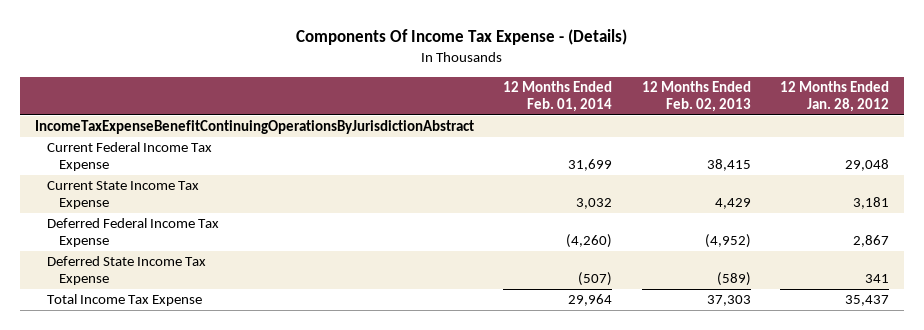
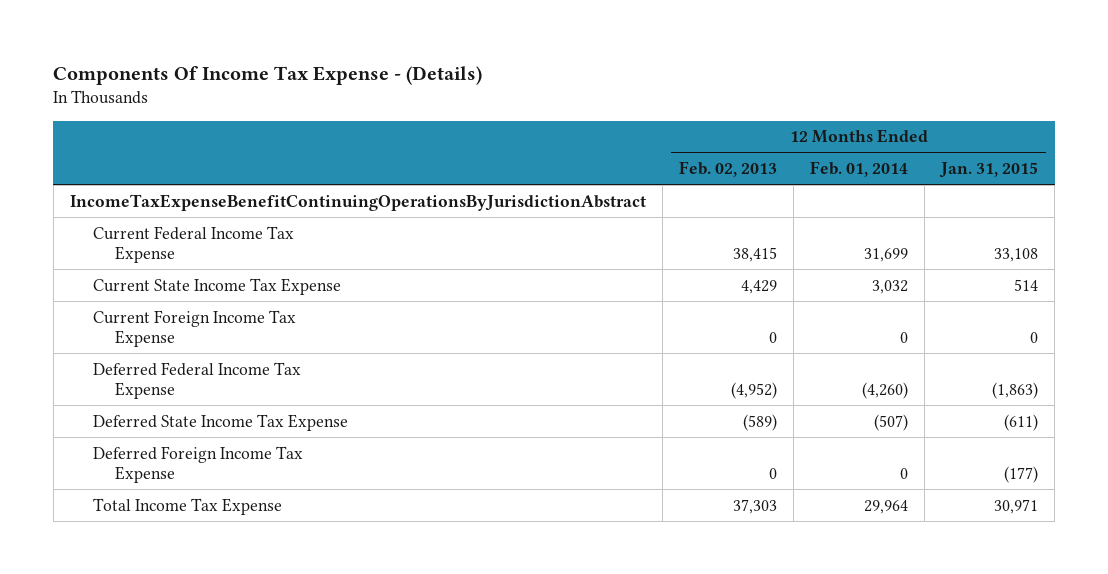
[780,81,890,113] 12 Months Ended Jan. 28, 2012 -> none
none -> [939,162,1039,179] Jan. 31, 2015
none -> [92,309,296,347] Current Foreign Income Tax Expense
none -> [92,445,303,483] Deferred Foreign Income Tax Expense

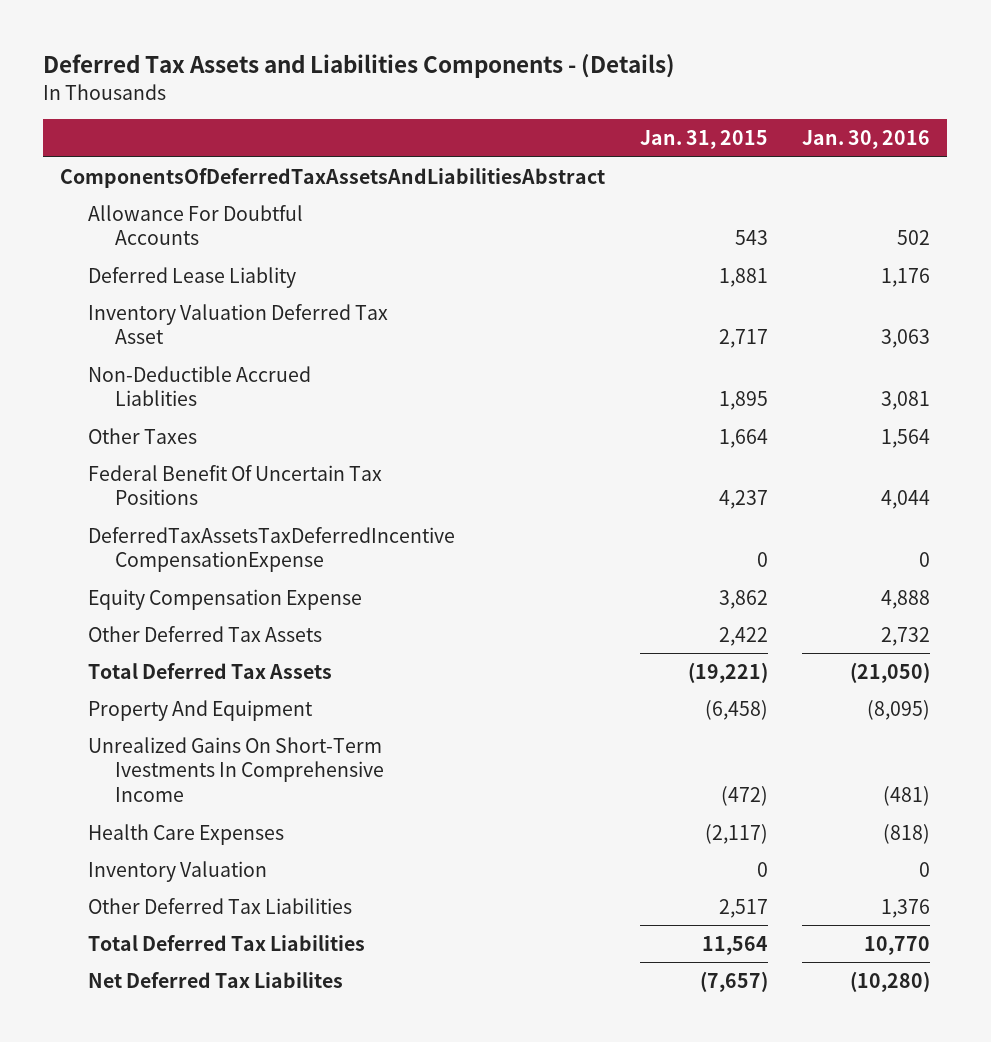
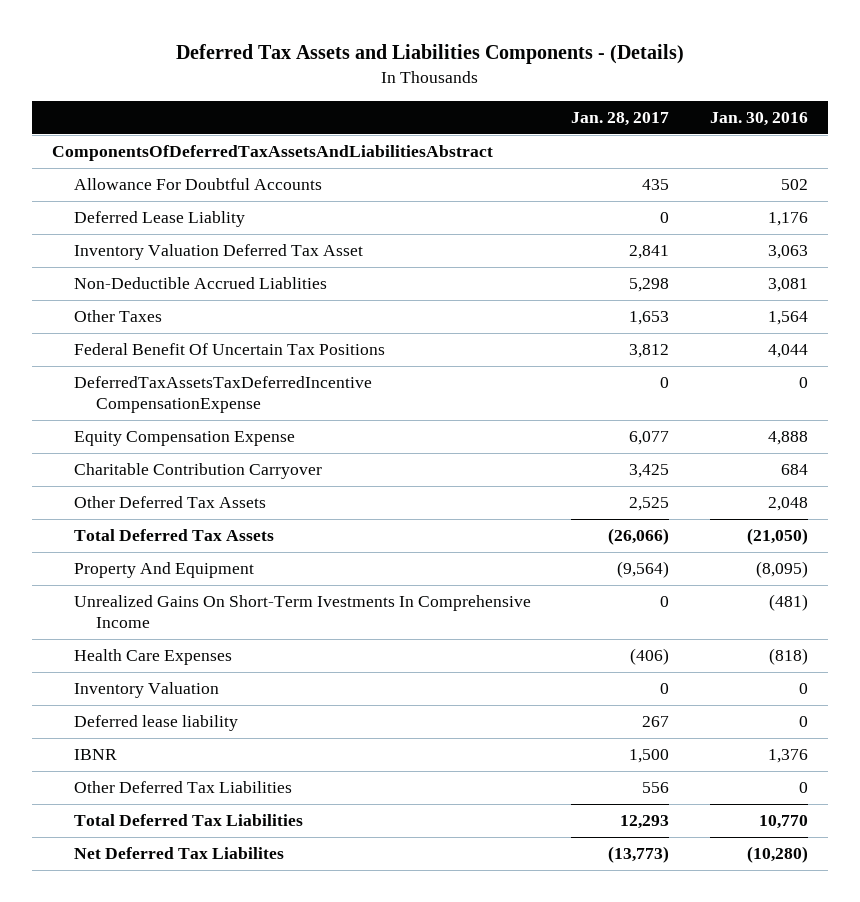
[639,129,768,149] Jan. 31, 2015 -> none
none -> [571,111,670,126] Jan. 28, 2017
none -> [74,463,323,480] Charitable Contribution Carryover
[881,626,931,646] 2,732 -> [767,497,808,512] 2,048
none -> [74,715,239,732] Deferred lease liability
none -> [74,749,118,761] IBNR
[881,898,931,918] 1,376 -> [798,782,808,794] 0

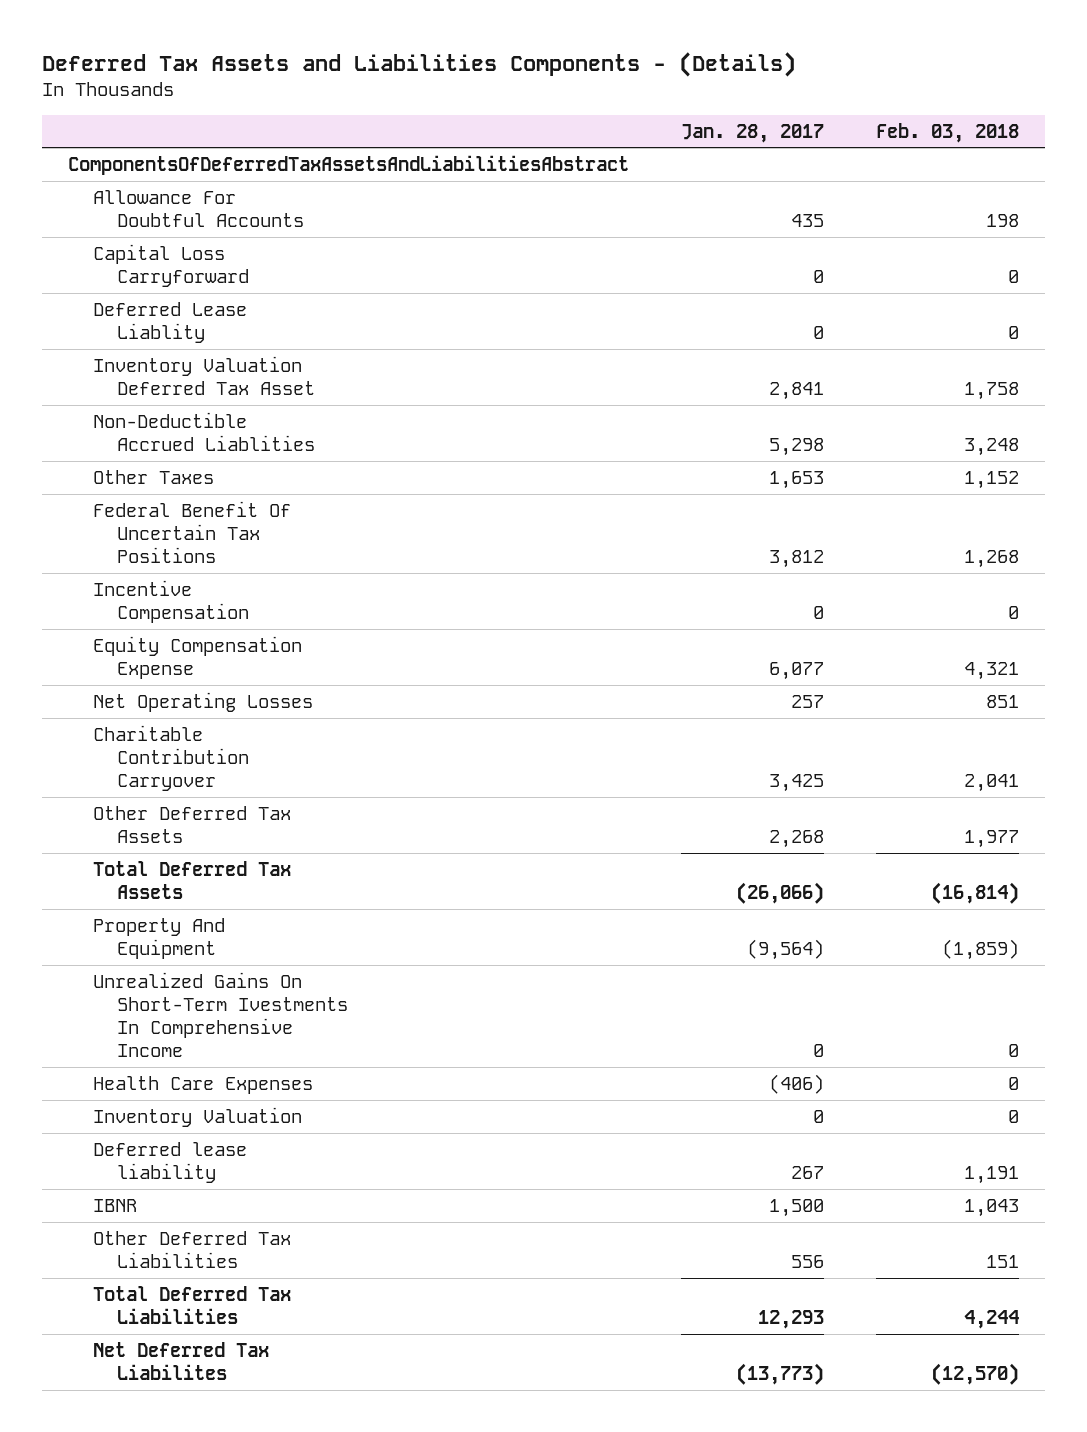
[709,111,808,126] Jan. 30, 2016 -> none
none -> [875,122,1019,143] Feb. 03, 2018
none -> [92,243,250,287] Capital Loss Carryforward
[74,376,373,413] DeferredTaxAssetsTaxDeferredIncentive CompensationExpense -> [92,579,250,623] Incentive Compensation
none -> [92,691,313,712] Net Operating Losses
[629,497,670,512] 2,525 -> [768,829,824,848] 2,268

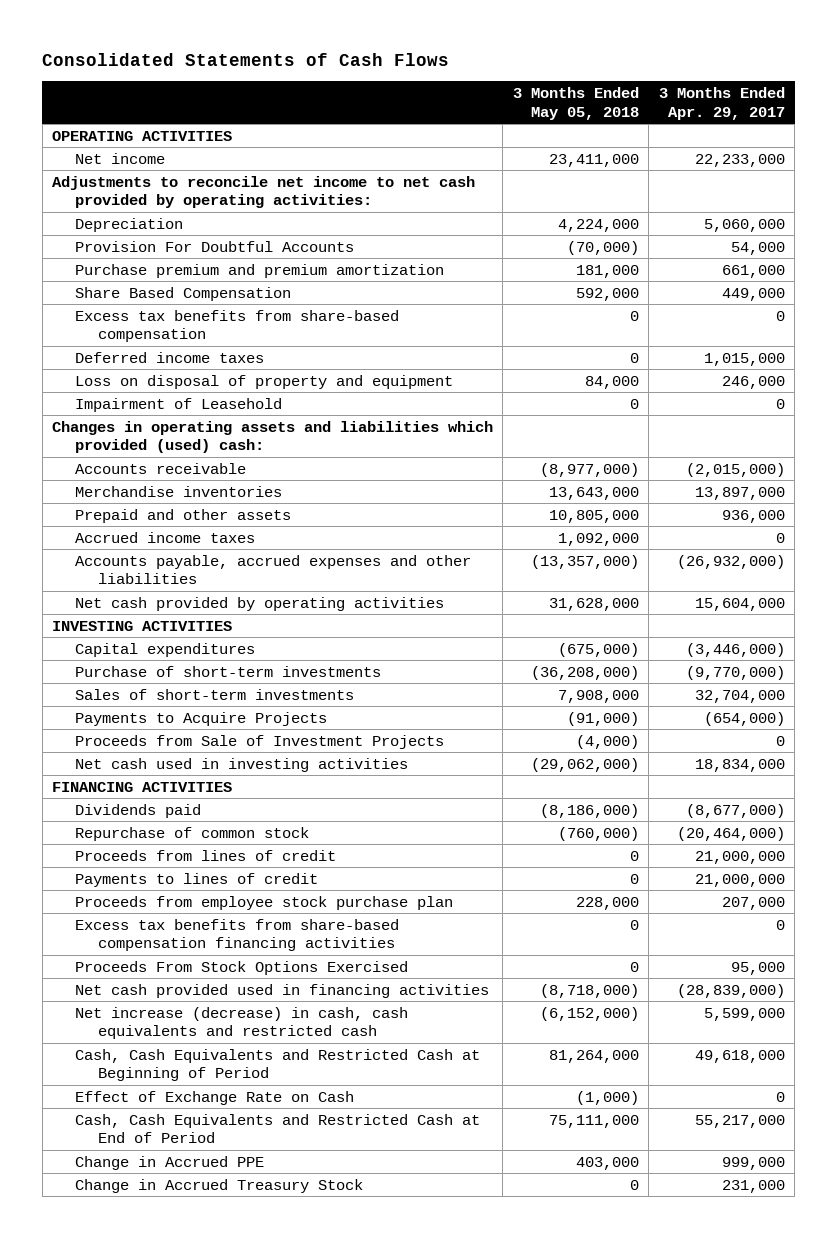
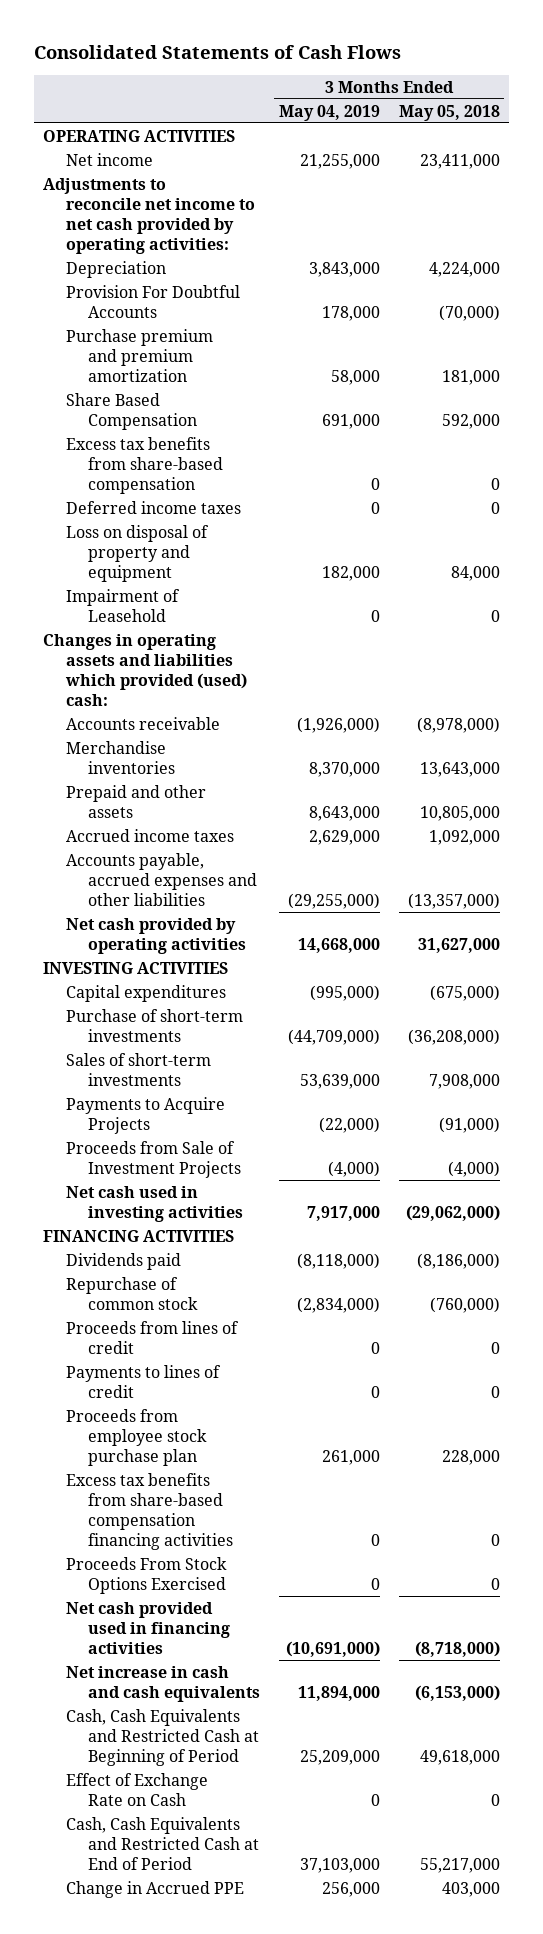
[658,86,785,120] 3 Months Ended Apr. 29, 2017 -> none
none -> [279,104,381,121] May 04, 2019
[539,462,639,477] (8,977,000) -> [416,716,500,733] (8,978,000)
[548,597,639,611] 31,628,000 -> [417,937,500,953] 31,627,000
[75,1006,409,1040] Net increase (decrease) in cash, cash equivalents and restricted cash -> [65,1665,261,1702] Net increase in cash and cash equivalents
[539,1006,639,1021] (6,152,000) -> [414,1684,500,1701] (6,153,000)
[548,1049,639,1063] 81,264,000 -> [419,1749,500,1765] 49,618,000
[575,1090,639,1105] (1,000) -> [490,1793,500,1806] 0
[548,1114,639,1128] 75,111,000 -> [419,1857,500,1873] 55,217,000
[75,1178,364,1193] Change in Accrued Treasury Stock -> none

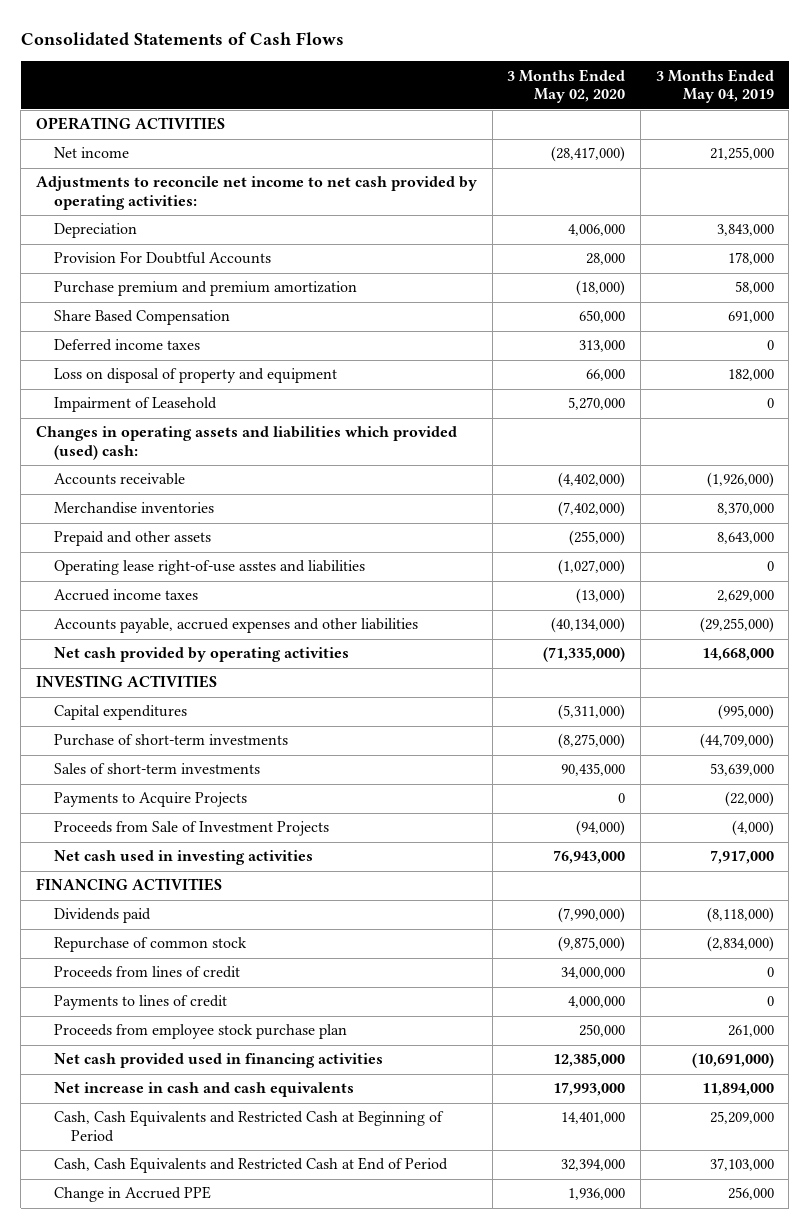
[398,104,500,121] May 05, 2018 -> none
none -> [507,68,626,104] 3 Months Ended May 02, 2020
[65,436,224,494] Excess tax benefits from share-based compensation -> none
none -> [53,560,365,576] Operating lease right-of-use asstes and liabilities
[65,1472,234,1550] Excess tax benefits from share-based compensation financing activities -> none
[65,1556,227,1594] Proceeds From Stock Options Exercised -> none
[65,1772,208,1806] Effect of Exchange Rate on Cash -> none

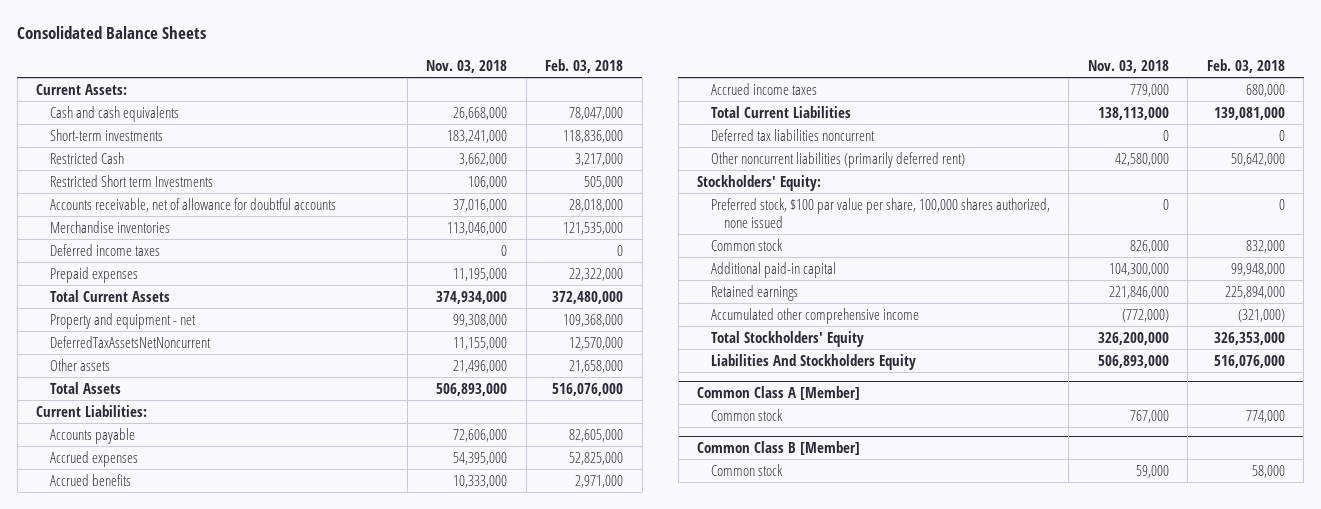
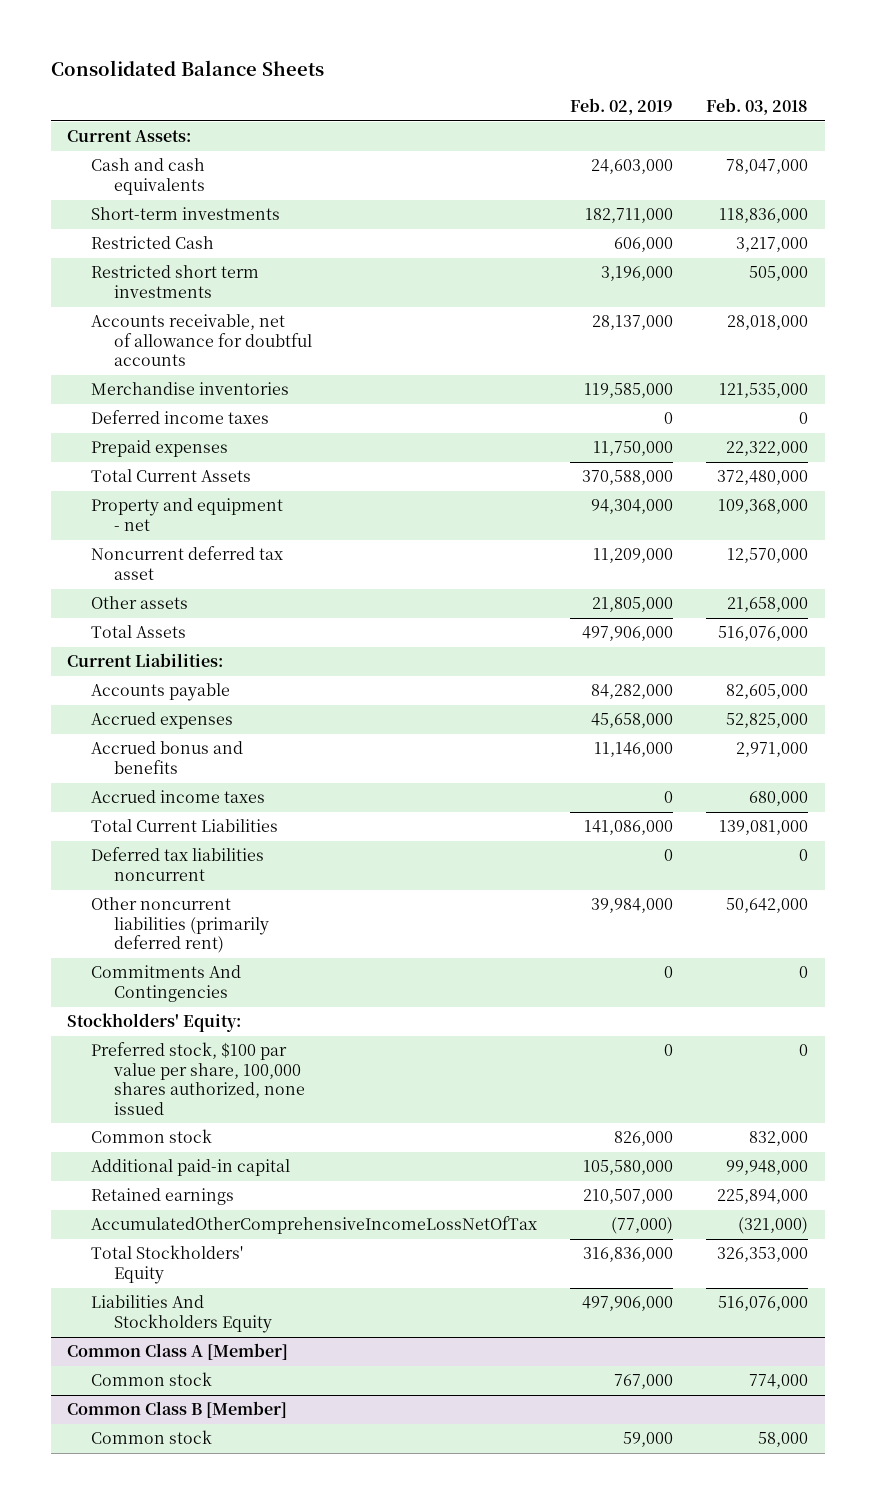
[426,59,508,73] Nov. 03, 2018 -> none
none -> [569,97,673,115] Feb. 02, 2019
[49,174,213,187] Restricted Short term Investments -> [90,265,259,298] Restricted short term investments
[49,335,211,348] DeferredTaxAssetsNetNoncurrent -> [90,546,283,580] Noncurrent deferred tax asset
[49,473,131,486] Accrued benefits -> [90,741,243,774] Accrued bonus and benefits
none -> [90,965,241,1002] Commitments And Contingencies
[710,307,919,324] Accumulated other comprehensive income -> [90,1216,537,1235] AccumulatedOtherComprehensiveIncomeLossNetOfTax

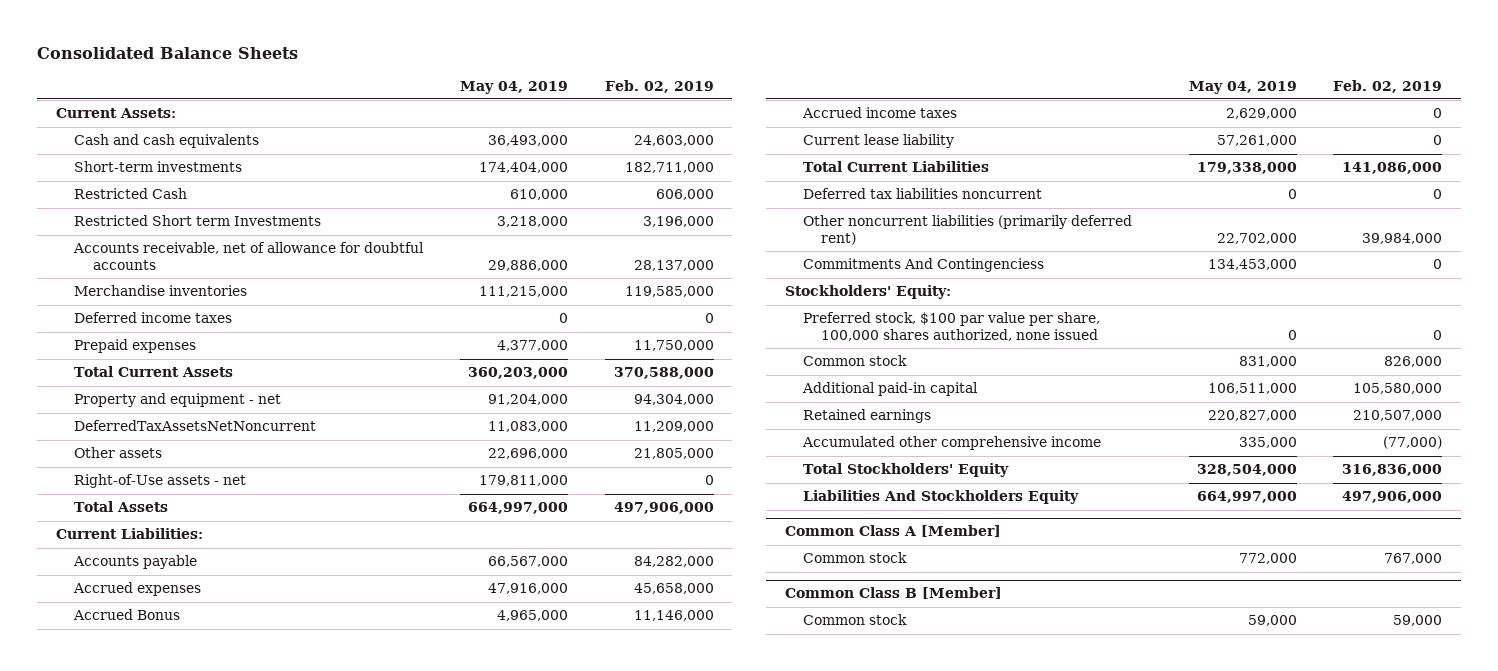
[706,97,809,115] Feb. 03, 2018 -> none
none -> [459,80,568,94] May 04, 2019
[90,265,259,298] Restricted short term investments -> [74,215,322,227] Restricted Short term Investments
[90,546,283,580] Noncurrent deferred tax asset -> [74,420,317,432] DeferredTaxAssetsNetNoncurrent
none -> [74,474,247,489] Right-of-Use assets - net
[90,741,243,774] Accrued bonus and benefits -> [73,609,181,621] Accrued Bonus
none -> [802,134,954,149] Current lease liability
[90,965,241,1002] Commitments And Contingencies -> [802,258,1044,273] Commitments And Contingenciess
[90,1216,537,1235] AccumulatedOtherComprehensiveIncomeLossNetOfTax -> [801,436,1101,451] Accumulated other comprehensive income

